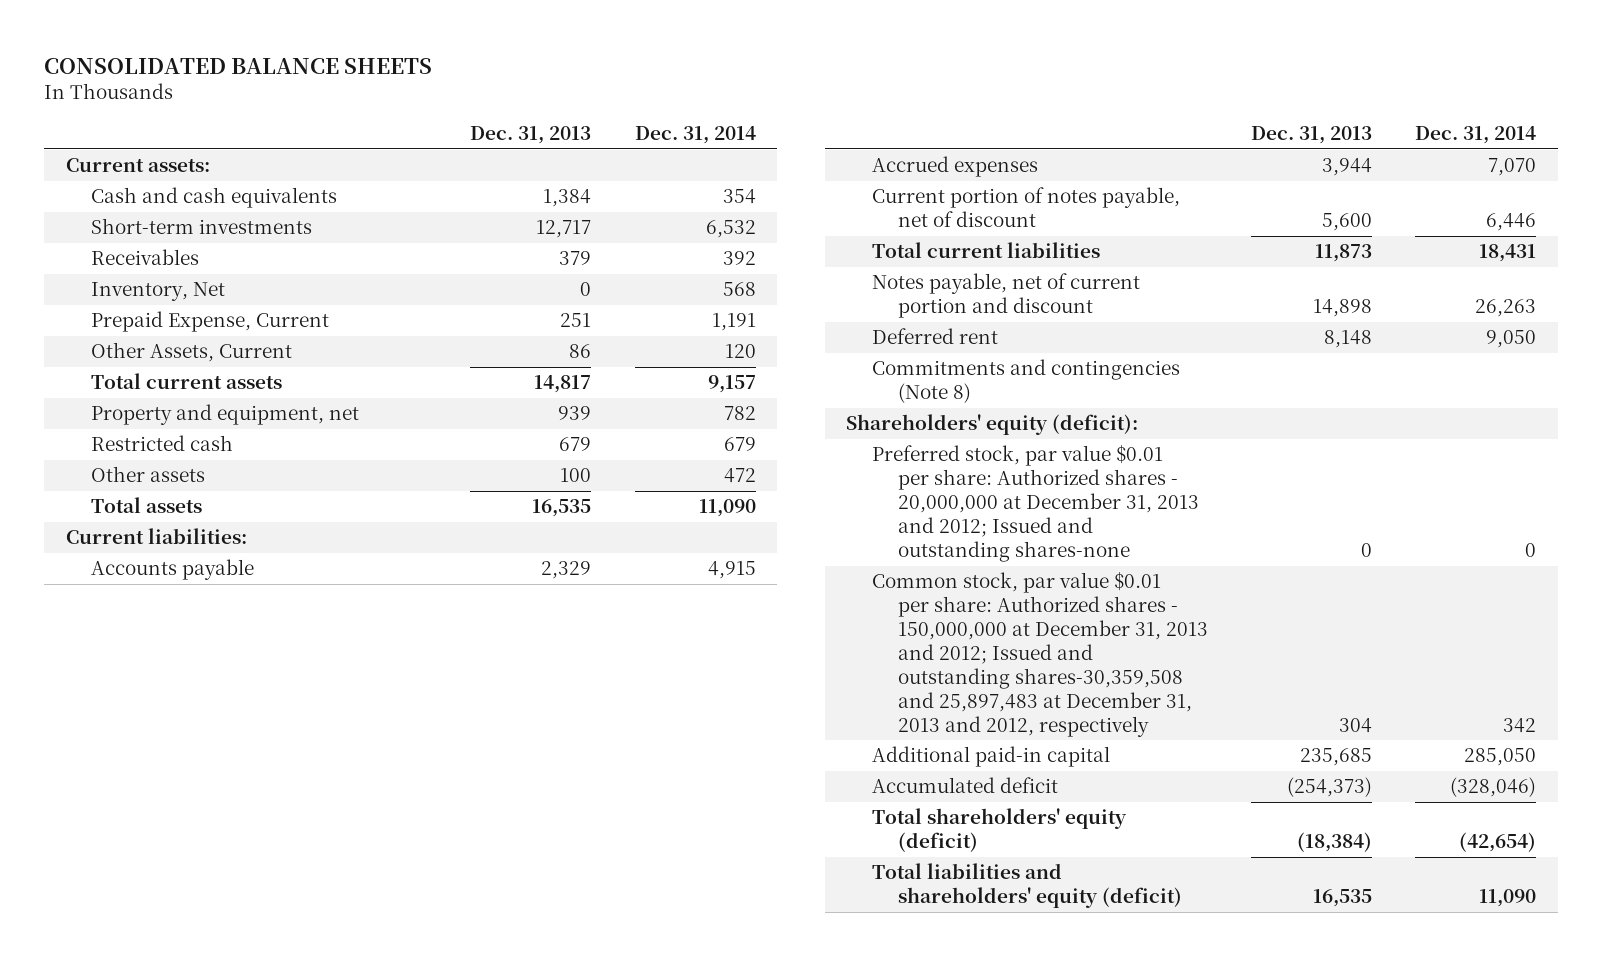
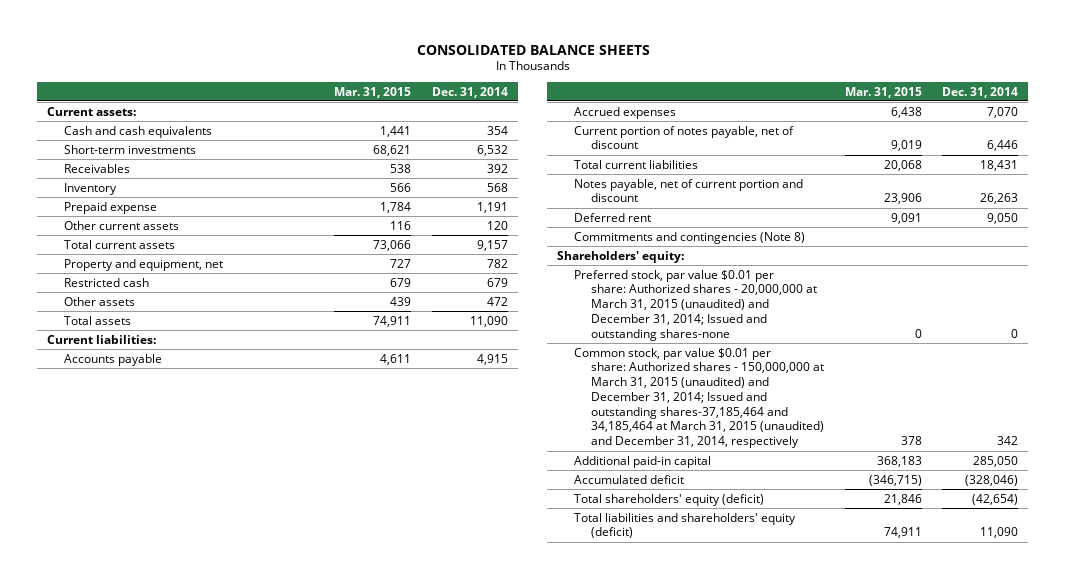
[470,126,592,145] Dec. 31, 2013 -> none
none -> [334,86,412,98] Mar. 31, 2015
[91,282,226,302] Inventory, Net -> [63,182,117,195] Inventory
[91,311,330,333] Prepaid Expense, Current -> [63,201,157,214] Prepaid expense
[91,342,293,363] Other Assets, Current -> [63,220,179,230] Other current assets
[846,414,1139,436] Shareholders' equity (deficit): -> [557,250,685,263] Shareholders' equity:
[871,445,1199,563] Preferred stock, par value $0.01 per share: Authorized shares - 20,000,000 at December 31, 2013 and 2012; Issued and outstanding shares-none -> [574,269,818,341] Preferred stock, par value $0.01 per share: Authorized shares - 20,000,000 at March 31, 2015 (unaudited) and December 31, 2014; Issued and outstanding shares-none
[871,572,1208,737] Common stock, par value $0.01 per share: Authorized shares - 150,000,000 at December 31, 2013 and 2012; Issued and outstanding shares-30,359,508 and 25,897,483 at December 31, 2013 and 2012, respectively -> [574,347,825,449] Common stock, par value $0.01 per share: Authorized shares - 150,000,000 at March 31, 2015 (unaudited) and December 31, 2014; Issued and outstanding shares-37,185,464 and 34,185,464 at March 31, 2015 (unaudited) and December 31, 2014, respectively

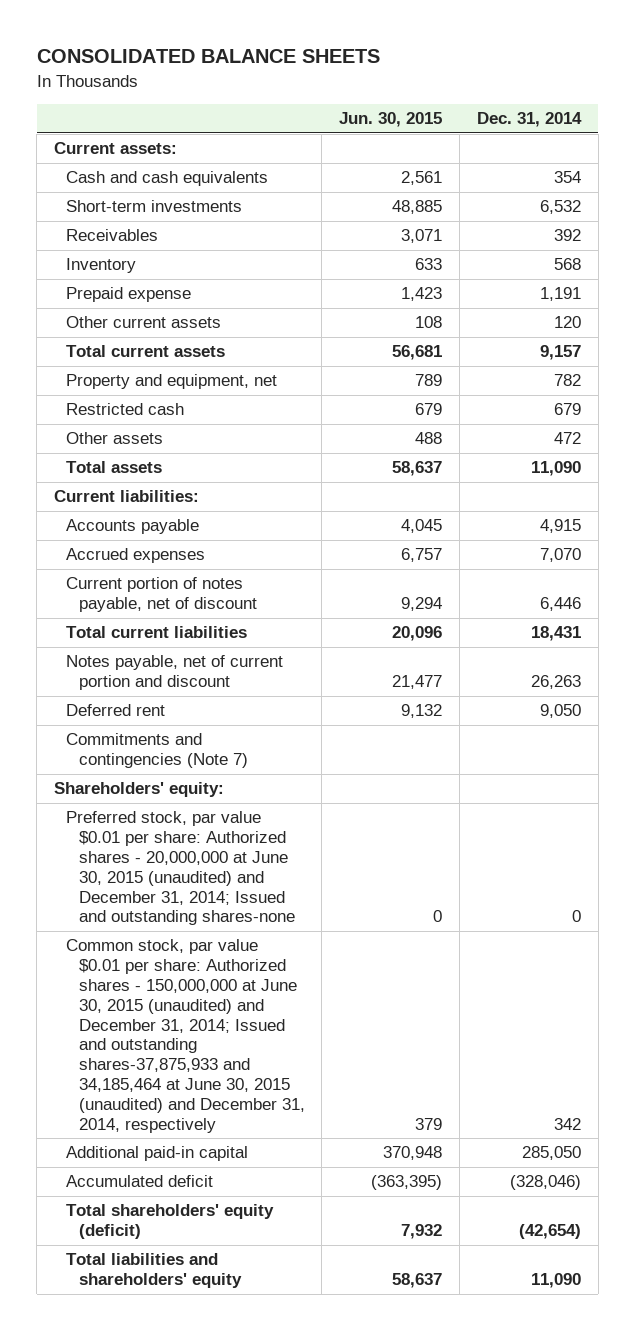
[334,86,412,98] Mar. 31, 2015 -> none
none -> [339,112,443,128] Jun. 30, 2015
[574,231,806,244] Commitments and contingencies (Note 8) -> [66,733,248,769] Commitments and contingencies (Note 7)
[574,269,818,341] Preferred stock, par value $0.01 per share: Authorized shares - 20,000,000 at March 31, 2015 (unaudited) and December 31, 2014; Issued and outstanding shares-none -> [66,811,295,926] Preferred stock, par value $0.01 per share: Authorized shares - 20,000,000 at June 30, 2015 (unaudited) and December 31, 2014; Issued and outstanding shares-none
[574,347,825,449] Common stock, par value $0.01 per share: Authorized shares - 150,000,000 at March 31, 2015 (unaudited) and December 31, 2014; Issued and outstanding shares-37,185,464 and 34,185,464 at March 31, 2015 (unaudited) and December 31, 2014, respectively -> [66,939,305,1133] Common stock, par value $0.01 per share: Authorized shares - 150,000,000 at June 30, 2015 (unaudited) and December 31, 2014; Issued and outstanding shares-37,875,933 and 34,185,464 at June 30, 2015 (unaudited) and December 31, 2014, respectively
[574,512,797,539] Total liabilities and shareholders' equity (deficit) -> [66,1253,242,1289] Total liabilities and shareholders' equity

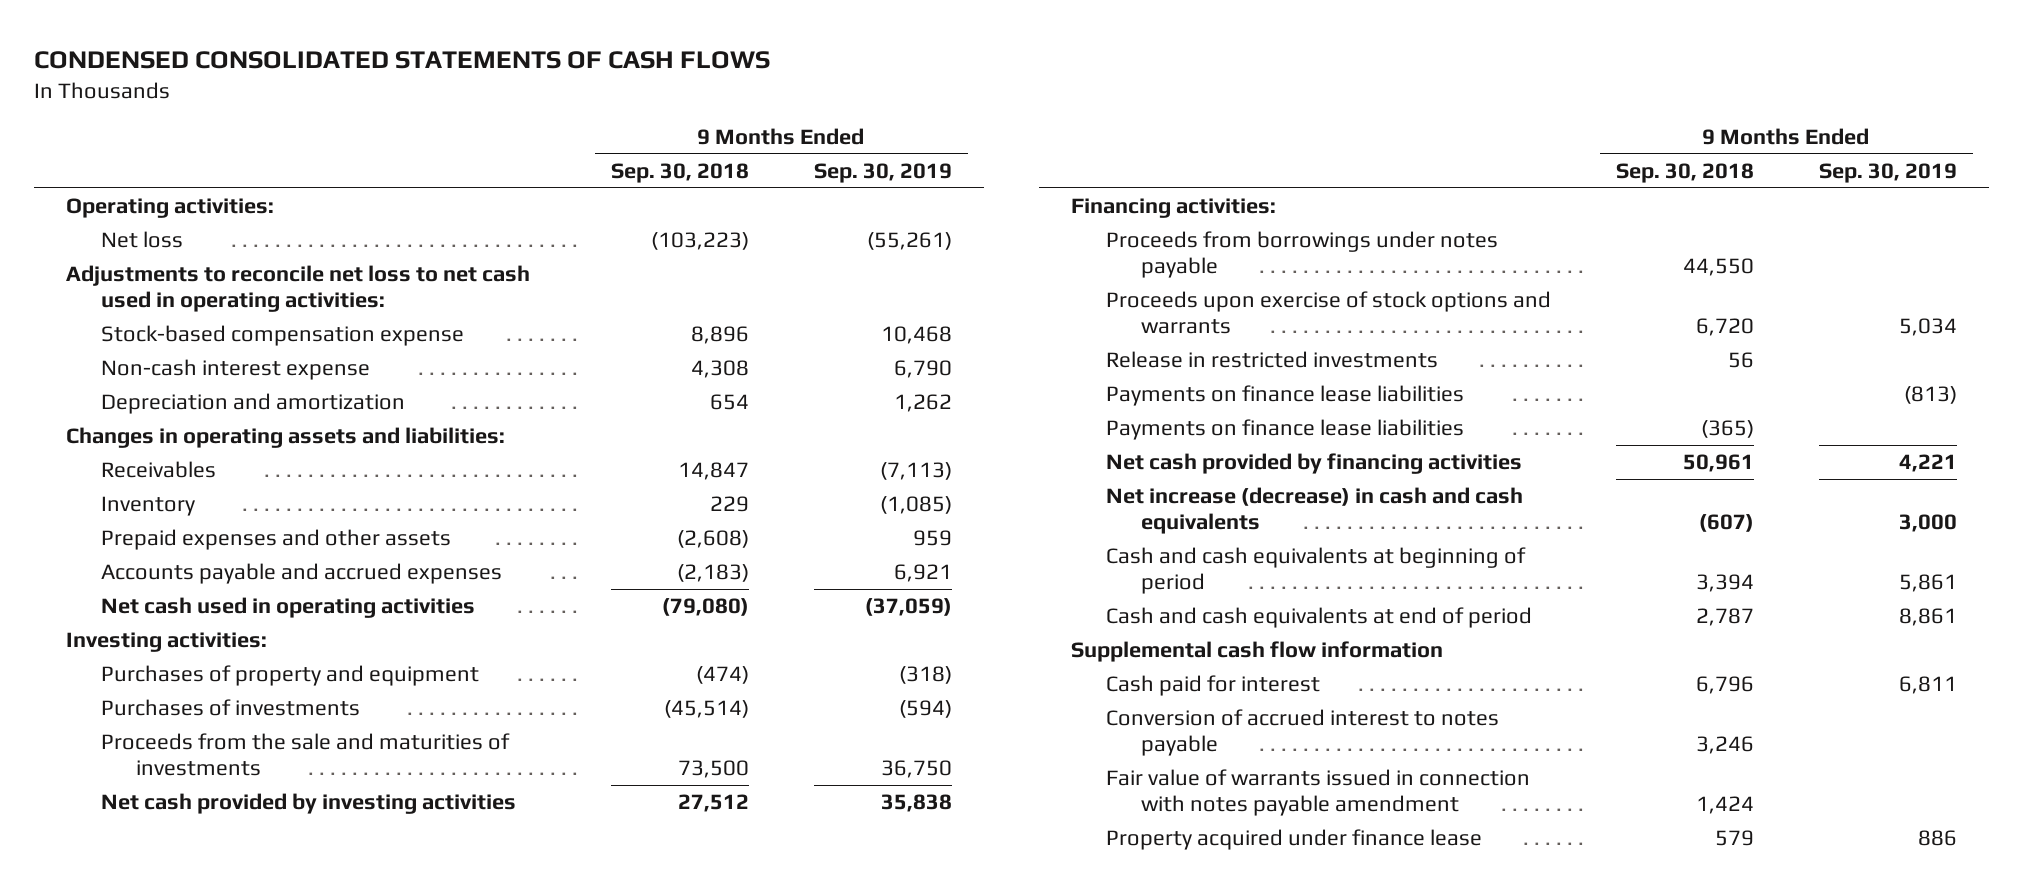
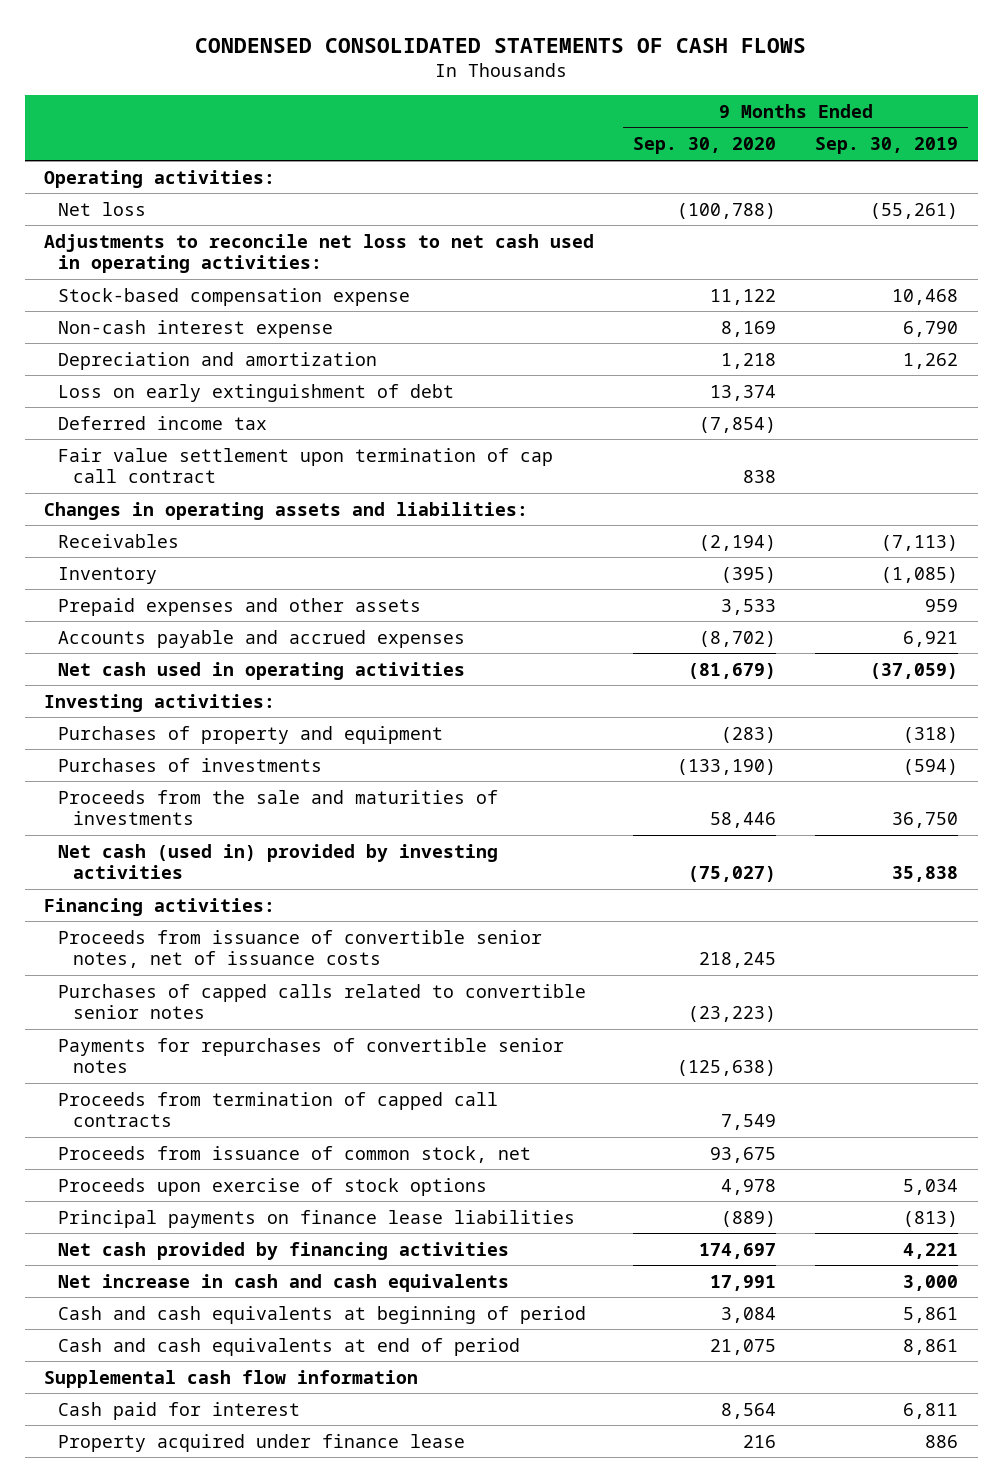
[610,162,749,183] Sep. 30, 2018 -> none
none -> [633,137,777,155] Sep. 30, 2020
none -> [58,383,455,402] Loss on early extinguishment of debt
none -> [58,415,268,430] Deferred income tax
none -> [58,447,554,484] Fair value settlement upon termination of cap call contract
[100,793,516,815] Net cash provided by investing activities -> [58,843,499,880] Net cash (used in) provided by investing activities
[1106,231,1499,279] Proceeds from borrowings under notes payable -> none
[1106,351,1439,369] Release in restricted investments -> none
[1106,419,1465,441] Payments on finance lease liabilities -> none
none -> [58,929,543,969] Proceeds from issuance of convertible senior notes, net of issuance costs
none -> [58,983,587,1020] Purchases of capped calls related to convertible senior notes
none -> [58,1037,565,1074] Payments for repurchases of convertible senior notes
none -> [58,1091,499,1128] Proceeds from termination of capped call contracts
none -> [58,1145,532,1163] Proceeds from issuance of common stock, net
[1106,291,1552,335] Proceeds upon exercise of stock options and warrants -> [58,1177,488,1196] Proceeds upon exercise of stock options
[1106,385,1465,407] Payments on finance lease liabilities -> [58,1209,576,1228] Principal payments on finance lease liabilities
[1106,487,1524,535] Net increase (decrease) in cash and cash equivalents -> [58,1273,510,1292] Net increase in cash and cash equivalents
[1106,709,1500,757] Conversion of accrued interest to notes payable -> none
[1106,769,1531,817] Fair value of warrants issued in connection with notes payable amendment -> none

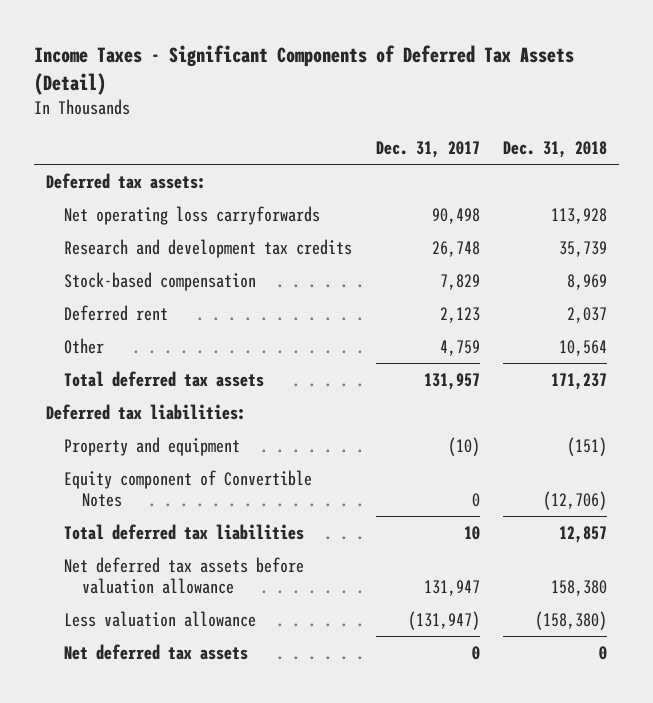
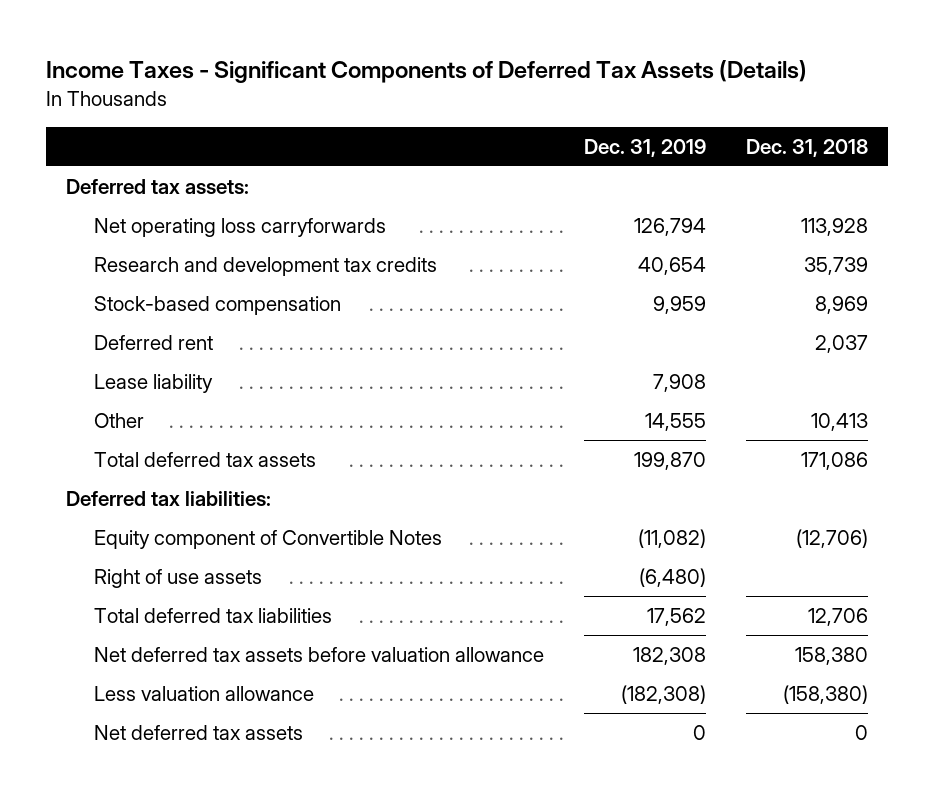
[34,44,575,95] Income Taxes - Significant Components of Deferred Tax Assets (Detail) -> [46,60,808,84] Income Taxes - Significant Components of Deferred Tax Assets (Details)
[375,141,480,159] Dec. 31, 2017 -> none
none -> [584,138,707,157] Dec. 31, 2019
none -> [94,373,214,393] Lease liability
[559,339,608,356] 10,564 -> [811,412,869,431] 10,413
[551,372,608,390] 171,237 -> [801,451,869,470] 171,086
[64,436,241,456] Property and equipment -> none
none -> [94,568,263,588] Right of use assets
[559,525,608,543] 12,857 -> [808,607,869,626] 12,706

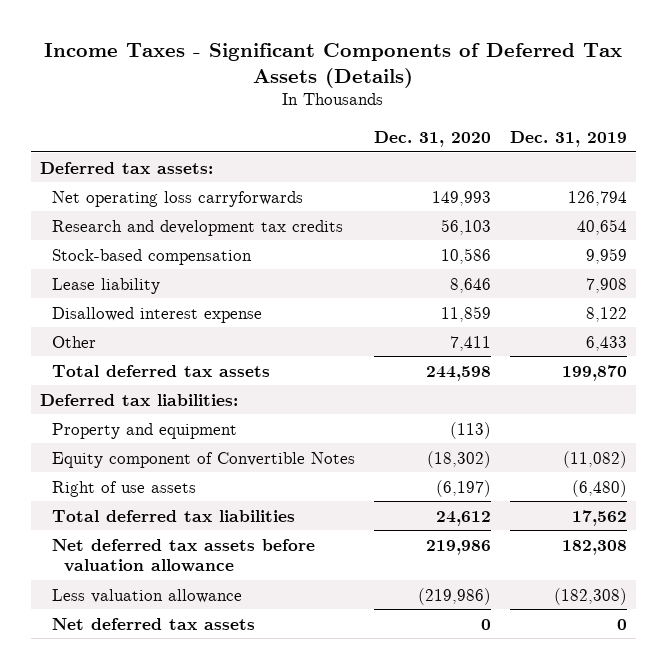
[746,138,869,157] Dec. 31, 2018 -> none
none -> [373,130,491,147] Dec. 31, 2020
[94,334,214,350] Deferred rent -> none
none -> [52,306,263,323] Disallowed interest expense
[645,412,707,431] 14,555 -> [585,335,627,351] 6,433
none -> [52,422,238,439] Property and equipment

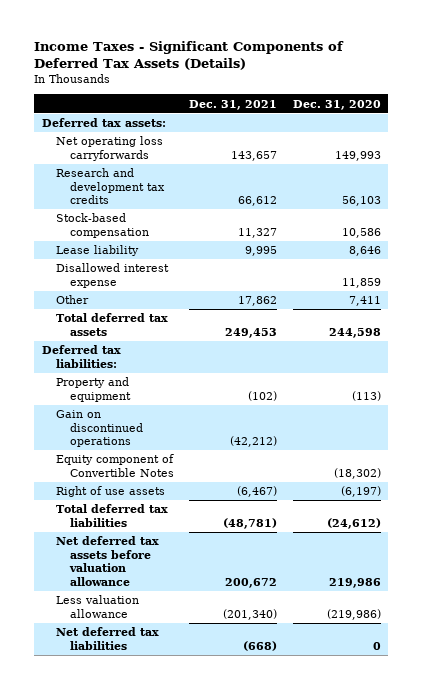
[509,130,627,147] Dec. 31, 2019 -> none
none -> [189,99,278,110] Dec. 31, 2021
none -> [55,410,143,448] Gain on discontinued operations
[435,510,491,526] 24,612 -> [326,517,381,529] (24,612)
[52,617,256,630] Net deferred tax assets -> [55,627,159,650] Net deferred tax liabilities

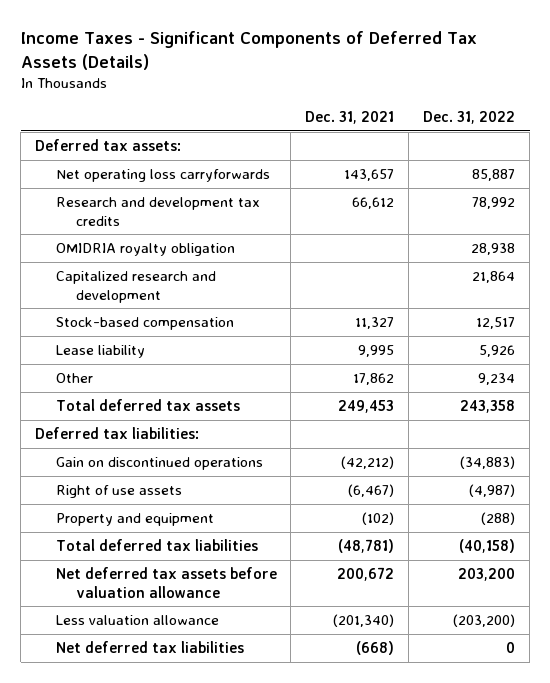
[292,99,381,110] Dec. 31, 2020 -> none
none -> [423,111,516,125] Dec. 31, 2022
none -> [55,242,235,256] OMIDRIA royalty obligation
none -> [55,270,216,303] Capitalized research and development
[55,263,169,288] Disallowed interest expense -> none
[55,454,174,477] Equity component of Convertible Notes -> none
[55,377,131,402] Property and equipment -> [55,512,214,526] Property and equipment

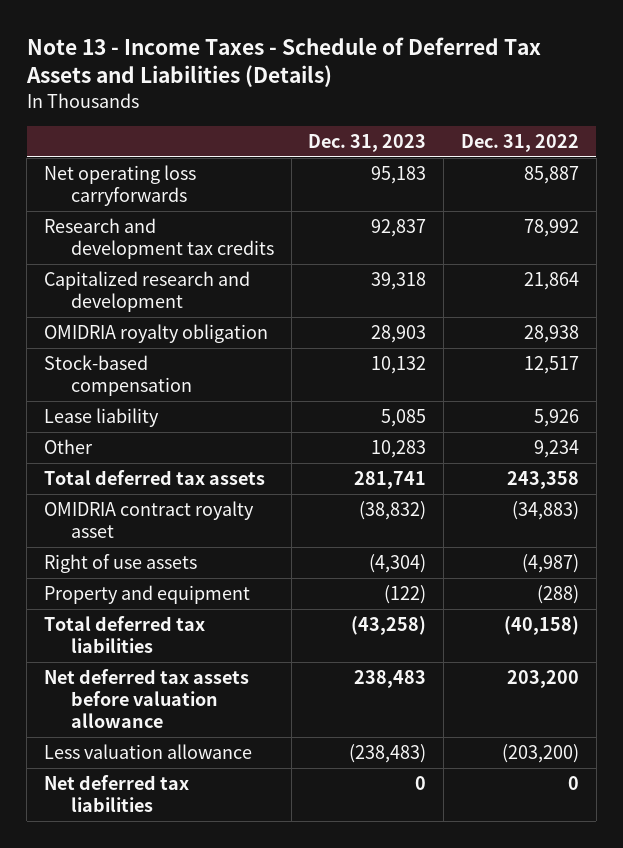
[20,31,477,70] Income Taxes - Significant Components of Deferred Tax Assets (Details) -> [25,36,541,88] Note 13 - Income Taxes - Schedule of Deferred Tax Assets and Liabilities (Details)
[305,111,395,125] Dec. 31, 2021 -> none
none -> [308,134,427,153] Dec. 31, 2023
[34,138,181,151] Deferred tax assets: -> none
[55,242,235,256] OMIDRIA royalty obligation -> [43,324,268,344] OMIDRIA royalty obligation
[34,426,199,439] Deferred tax liabilities: -> none
[55,456,263,470] Gain on discontinued operations -> [43,501,254,538] OMIDRIA contract royalty asset

